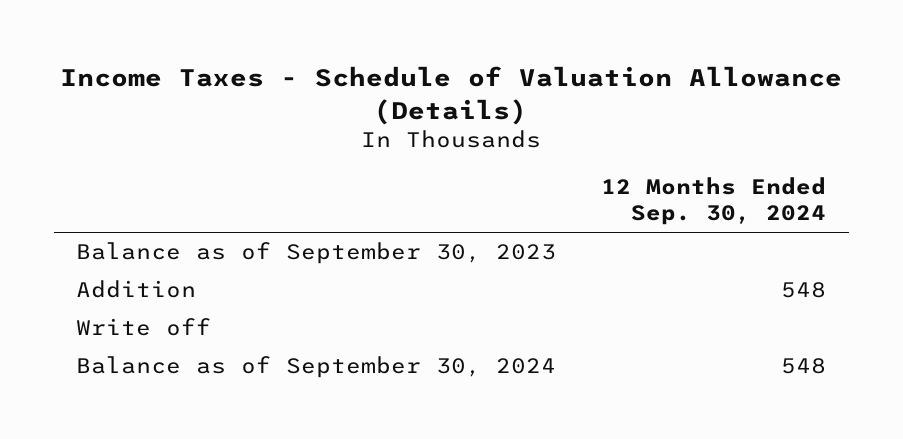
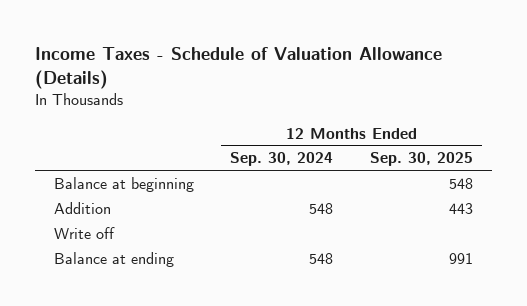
none -> [370,152,474,167] Sep. 30, 2025
[76,242,557,265] Balance as of September 30, 2023 -> [53,176,194,192] Balance at beginning
[76,356,557,379] Balance as of September 30, 2024 -> [53,251,174,267] Balance at ending

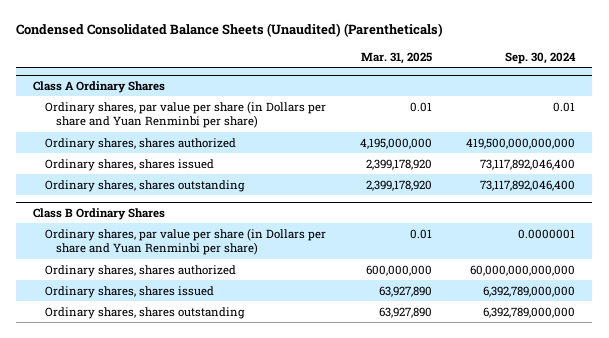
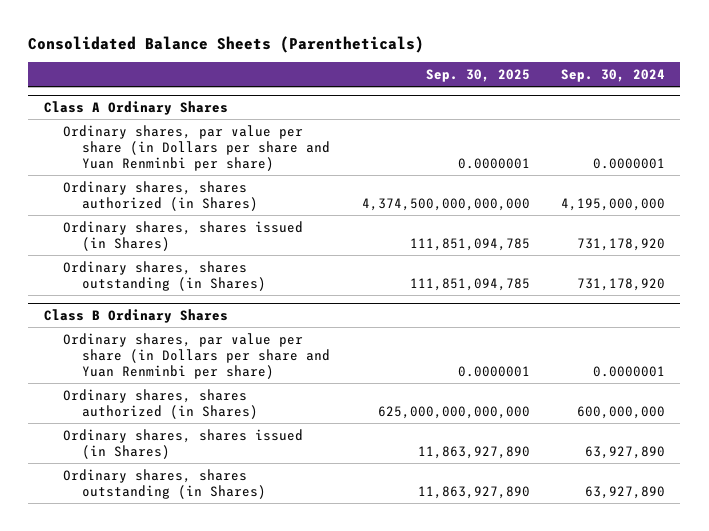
[16,23,444,38] Condensed Consolidated Balance Sheets (Unaudited) (Parentheticals) -> [28,36,425,54] Consolidated Balance Sheets (Parentheticals)
[361,51,433,64] Mar. 31, 2025 -> none
none -> [425,69,530,83] Sep. 30, 2025
[553,101,576,112] 0.01 -> [592,157,665,169] 0.0000001
[44,137,236,150] Ordinary shares, shares authorized -> [63,180,259,211] Ordinary shares, shares authorized (in Shares)
[466,137,576,149] 419,500,000,000,000 -> [560,197,665,211] 4,195,000,000
[44,158,214,171] Ordinary shares, shares issued -> [63,220,304,251] Ordinary shares, shares issued (in Shares)
[480,158,576,170] 73,117,892,046,400 -> [576,237,665,251] 731,178,920
[44,179,245,192] Ordinary shares, shares outstanding -> [63,260,267,291] Ordinary shares, shares outstanding (in Shares)
[480,179,576,191] 73,117,892,046,400 -> [576,277,665,291] 731,178,920
[44,264,236,277] Ordinary shares, shares authorized -> [63,388,259,419] Ordinary shares, shares authorized (in Shares)
[470,264,576,276] 60,000,000,000,000 -> [576,405,665,419] 600,000,000
[44,285,214,298] Ordinary shares, shares issued -> [63,428,304,459] Ordinary shares, shares issued (in Shares)
[483,285,576,297] 6,392,789,000,000 -> [584,445,665,459] 63,927,890
[44,306,245,319] Ordinary shares, shares outstanding -> [63,468,267,499] Ordinary shares, shares outstanding (in Shares)
[483,306,576,318] 6,392,789,000,000 -> [584,485,665,499] 63,927,890

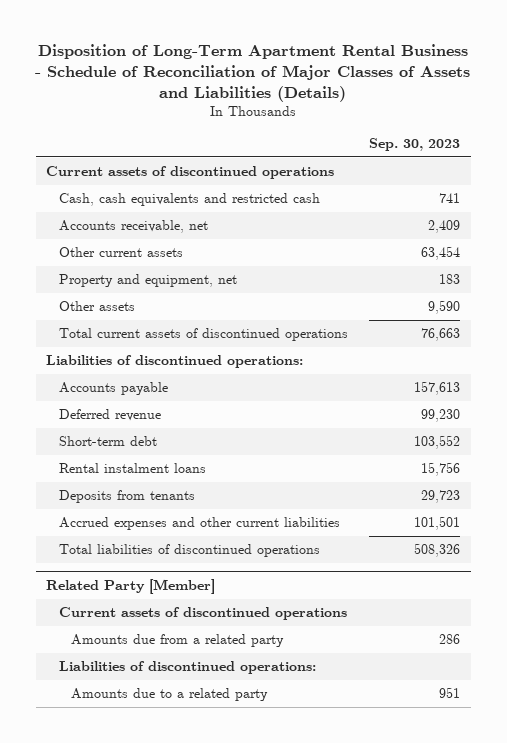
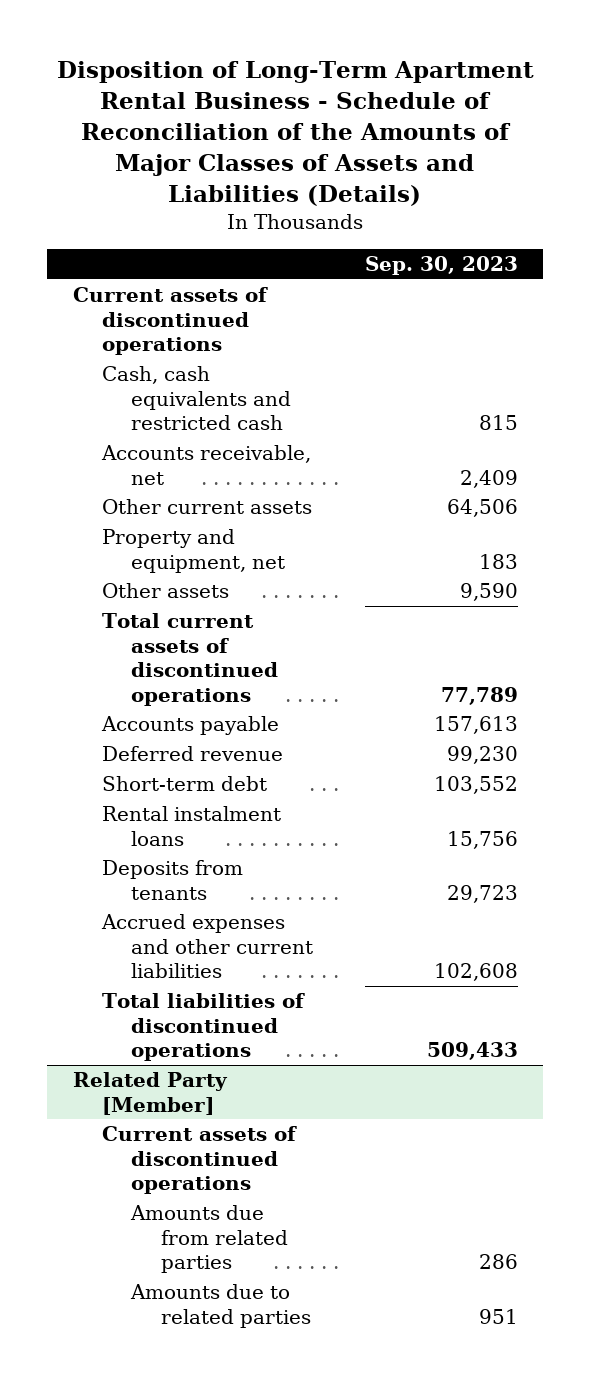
[35,44,471,103] Disposition of Long-Term Apartment Rental Business - Schedule of Reconciliation of Major Classes of Assets and Liabilities (Details) -> [57,60,535,207] Disposition of Long-Term Apartment Rental Business - Schedule of Reconciliation of the Amounts of Major Classes of Assets and Liabilities (Details)
[439,193,461,204] 741 -> [478,415,518,431] 815
[421,246,461,261] 63,454 -> [446,499,518,518] 64,506
[46,355,304,369] Liabilities of discontinued operations: -> none
[421,328,461,342] 76,663 -> [440,686,518,705] 77,789
[414,516,461,531] 101,501 -> [433,963,518,982] 102,608
[414,543,461,558] 508,326 -> [426,1042,518,1061] 509,433
[58,661,316,675] Liabilities of discontinued operations: -> none
[70,634,284,648] Amounts due from a related party -> [130,1205,288,1274] Amounts due from related parties
[70,688,268,702] Amounts due to a related party -> [130,1284,311,1328] Amounts due to related parties

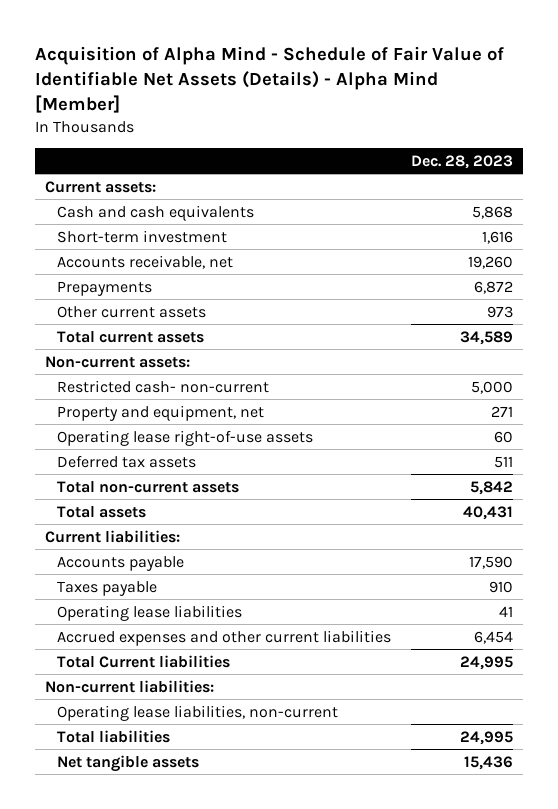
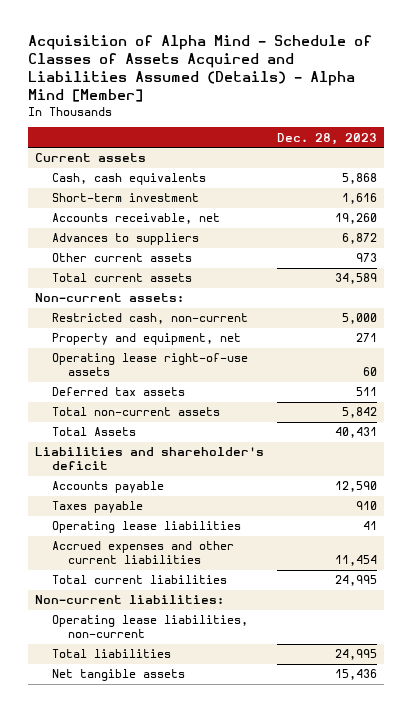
[35,46,505,114] Acquisition of Alpha Mind - Schedule of Fair Value of Identifiable Net Assets (Details) - Alpha Mind [Member] -> [28,35,373,103] Acquisition of Alpha Mind - Schedule of Classes of Assets Acquired and Liabilities Assumed (Details) - Alpha Mind [Member]
[45,180,157,193] Current assets: -> [35,153,147,163] Current assets
[57,204,255,221] Cash and cash equivalents -> [51,173,206,186] Cash, cash equivalents
[57,280,153,296] Prepayments -> [51,233,199,246] Advances to suppliers
[57,379,270,393] Restricted cash- non-current -> [51,313,248,325] Restricted cash, non-current
[45,529,181,543] Current liabilities: -> none
[57,505,147,518] Total assets -> [51,427,136,437] Total Assets
none -> [35,447,265,471] Liabilities and shareholder's deficit
[468,555,513,569] 17,590 -> [335,481,378,493] 12,590
[473,630,513,644] 6,454 -> [335,555,378,567] 11,454
[57,654,231,668] Total Current liabilities -> [51,575,227,585] Total current liabilities

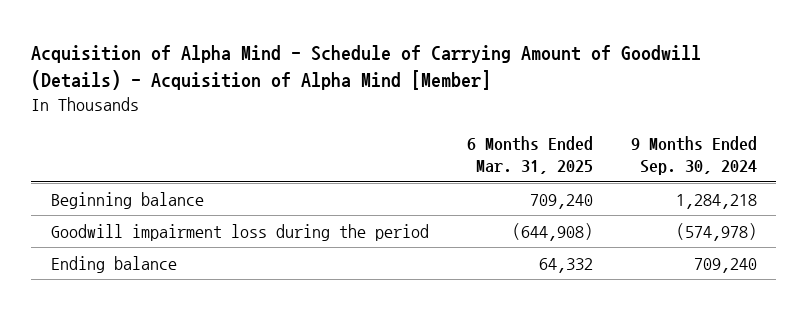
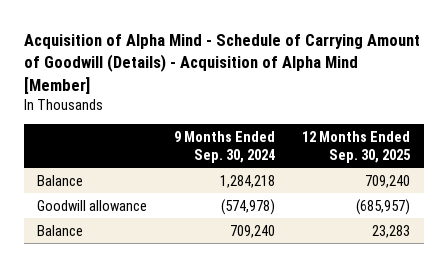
[466,135,593,175] 6 Months Ended Mar. 31, 2025 -> none
none -> [302,130,412,163] 12 Months Ended Sep. 30, 2025
[50,191,204,209] Beginning balance -> [37,174,84,186] Balance
[50,223,429,241] Goodwill impairment loss during the period -> [37,199,148,211] Goodwill allowance
[50,255,177,273] Ending balance -> [37,224,84,236] Balance

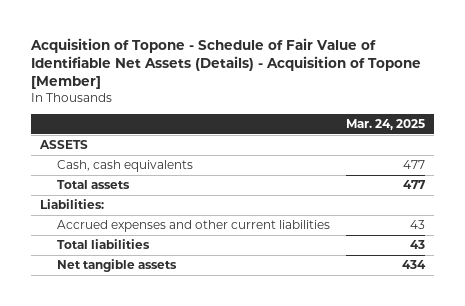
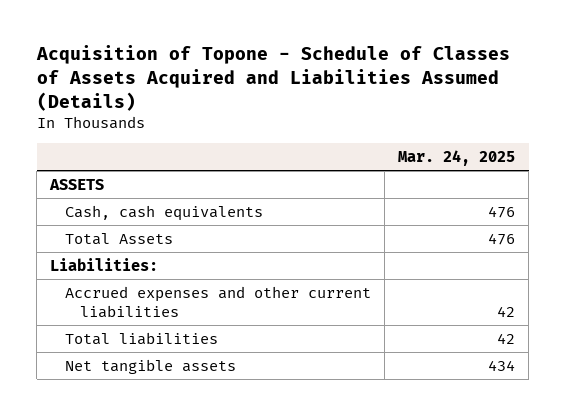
[30,37,422,90] Acquisition of Topone - Schedule of Fair Value of Identifiable Net Assets (Details) - Acquisition of Topone [Member] -> [35,45,510,111] Acquisition of Topone - Schedule of Classes of Assets Acquired and Liabilities Assumed (Details)
[403,159,426,169] 477 -> [488,205,516,218] 476
[56,179,130,189] Total assets -> [65,232,174,245] Total Assets
[403,179,427,189] 477 -> [488,232,516,245] 476
[410,219,426,229] 43 -> [497,306,516,318] 42
[410,239,426,249] 43 -> [497,332,516,344] 42

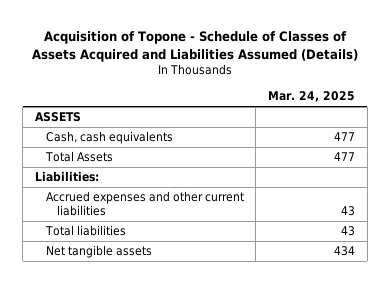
[488,205,516,218] 476 -> [333,132,355,142] 477
[488,232,516,245] 476 -> [333,152,355,162] 477
[497,306,516,318] 42 -> [340,205,355,216] 43
[497,332,516,344] 42 -> [340,226,355,237] 43

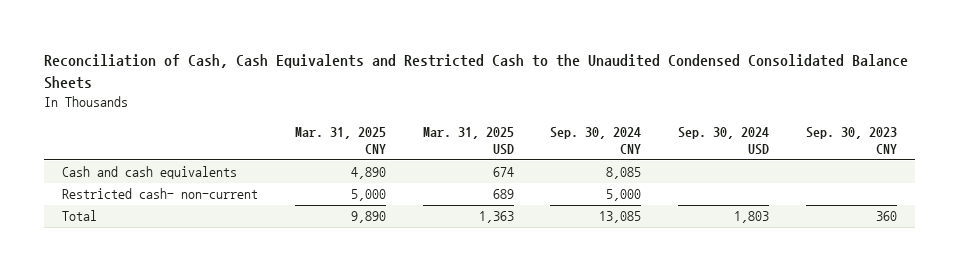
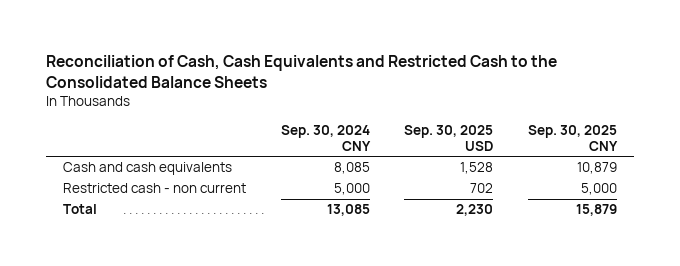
[43,54,908,90] Reconciliation of Cash, Cash Equivalents and Restricted Cash to the Unaudited Condensed Consolidated Balance Sheets -> [46,54,558,88] Reconciliation of Cash, Cash Equivalents and Restricted Cash to the Consolidated Balance Sheets
[294,126,386,155] Mar. 31, 2025 CNY -> none
[422,126,514,156] Mar. 31, 2025 USD -> none
[678,126,770,156] Sep. 30, 2024 USD -> none
[805,126,897,155] Sep. 30, 2023 CNY -> none
none -> [404,125,494,151] Sep. 30, 2025 USD
none -> [527,125,618,151] Sep. 30, 2025 CNY
[62,188,259,200] Restricted cash- non-current -> [63,183,247,194] Restricted cash - non current

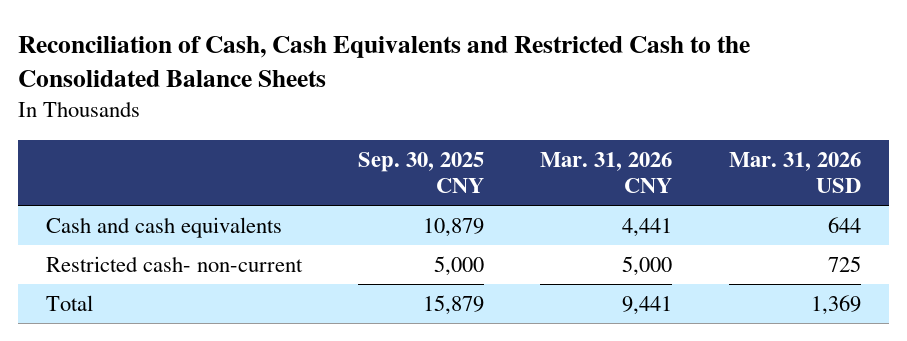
[280,125,371,151] Sep. 30, 2024 CNY -> none
[404,125,494,151] Sep. 30, 2025 USD -> none
none -> [540,151,673,194] Mar. 31, 2026 CNY
none -> [728,151,861,194] Mar. 31, 2026 USD
[63,183,247,194] Restricted cash - non current -> [45,255,303,272] Restricted cash- non-current

